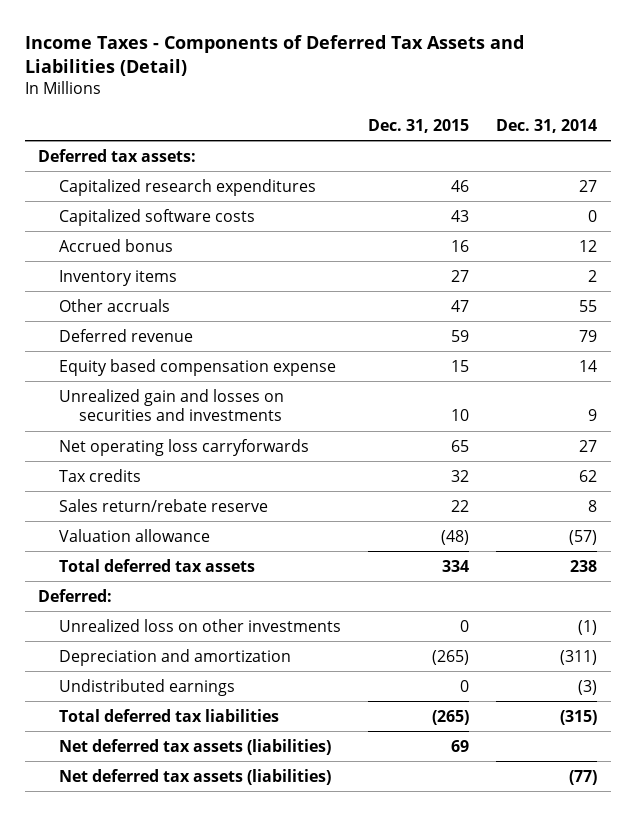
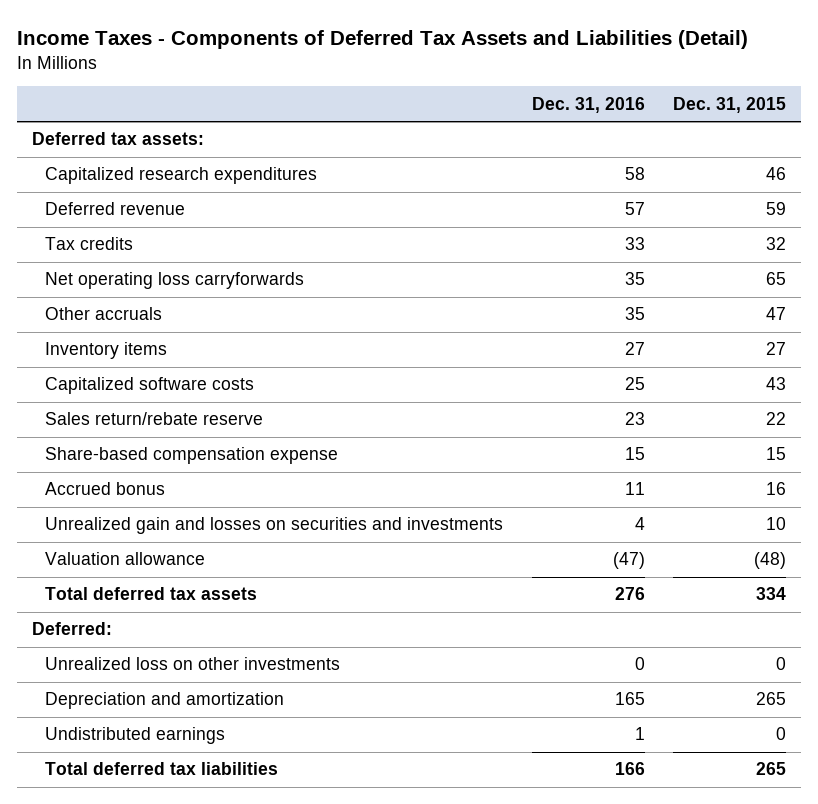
[496,118,598,133] Dec. 31, 2014 -> none
none -> [531,96,645,113] Dec. 31, 2016
[58,358,336,376] Equity based compensation expense -> none
[58,438,309,456] Net operating loss carryforwards -> [44,272,304,290] Net operating loss carryforwards
[58,298,170,312] Other accruals -> [44,307,162,321] Other accruals
[58,269,177,286] Inventory items -> [44,342,167,360] Inventory items
[58,208,255,226] Capitalized software costs -> [44,377,254,395] Capitalized software costs
none -> [44,447,338,465] Share-based compensation expense
[58,238,173,252] Accrued bonus -> [44,482,165,496] Accrued bonus
[58,388,284,422] Unrealized gain and losses on securities and investments -> [44,517,503,535] Unrealized gain and losses on securities and investments
[431,649,469,665] (265) -> [756,692,787,706] 265
[58,738,331,755] Net deferred tax assets (liabilities) -> none
[58,768,331,785] Net deferred tax assets (liabilities) -> none
[431,709,469,725] (265) -> [756,762,787,776] 265

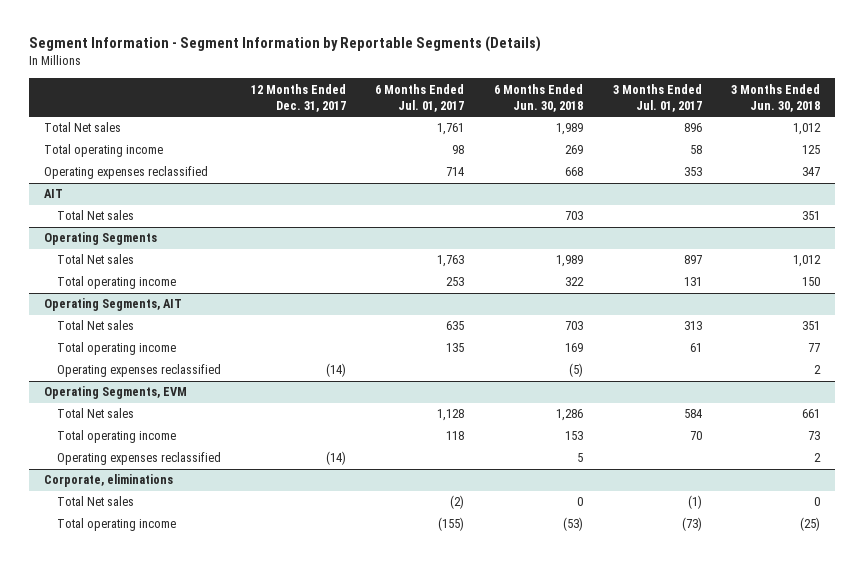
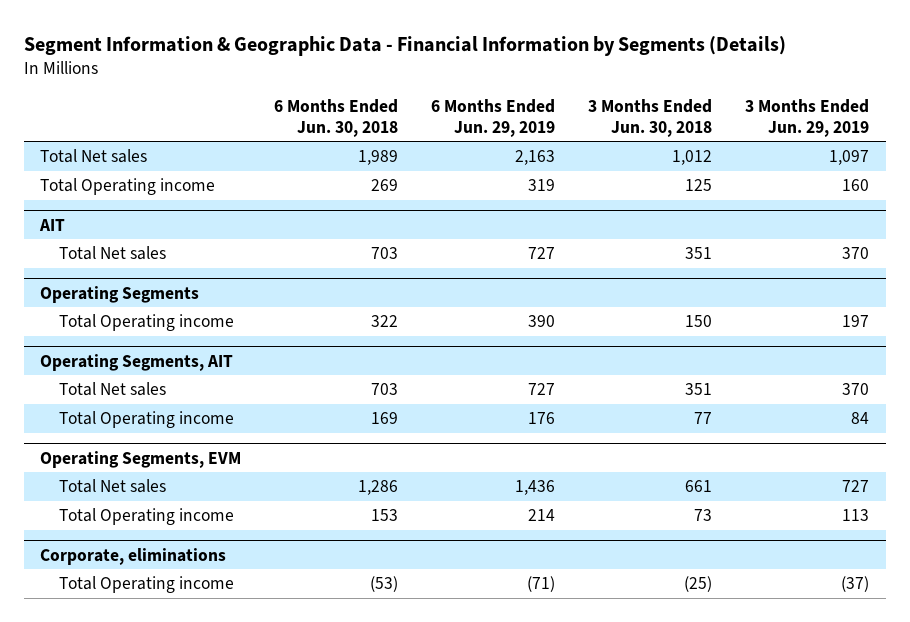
[28,36,541,53] Segment Information - Segment Information by Reportable Segments (Details) -> [23,35,786,56] Segment Information & Geographic Data - Financial Information by Segments (Details)
[250,83,346,112] 12 Months Ended Dec. 31, 2017 -> none
[375,83,465,112] 6 Months Ended Jul. 01, 2017 -> none
[612,83,702,112] 3 Months Ended Jul. 01, 2017 -> none
none -> [431,98,556,137] 6 Months Ended Jun. 29, 2019
none -> [745,98,870,137] 3 Months Ended Jun. 29, 2019
[43,166,208,180] Operating expenses reclassified -> none
[43,144,163,158] Total operating income -> [40,177,216,195] Total Operating income
[57,254,135,265] Total Net sales -> none
[57,276,177,290] Total operating income -> [59,313,235,331] Total Operating income
[57,364,222,378] Operating expenses reclassified -> none
[57,342,177,356] Total operating income -> [59,410,235,428] Total Operating income
[57,452,222,466] Operating expenses reclassified -> none
[57,430,177,444] Total operating income -> [59,507,235,525] Total Operating income
[57,496,135,507] Total Net sales -> none
[57,518,177,532] Total operating income -> [59,575,235,593] Total Operating income

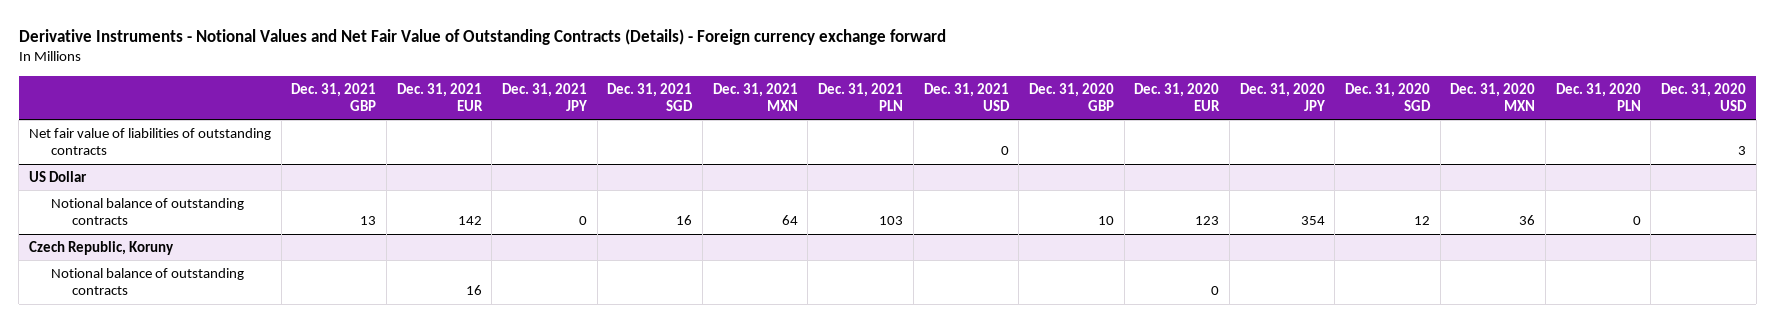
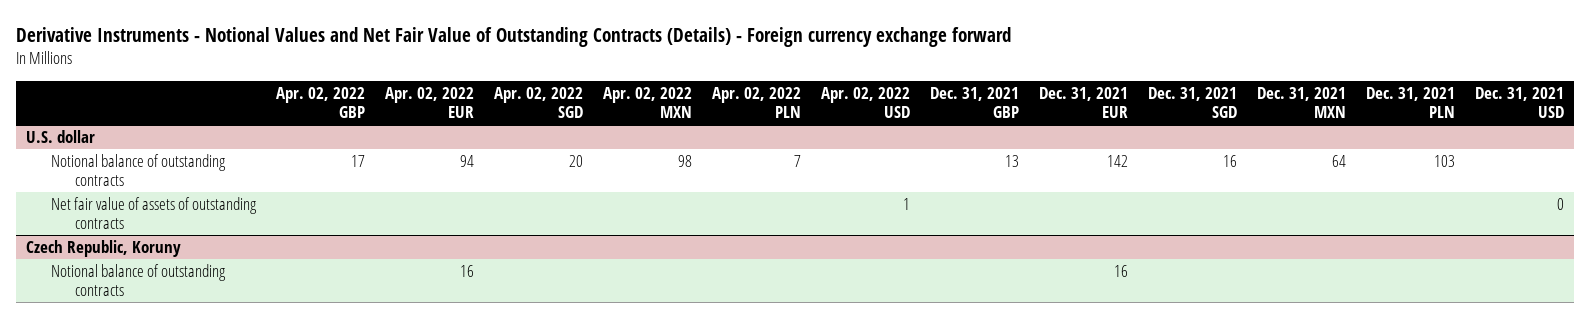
[502,82,588,111] Dec. 31, 2021 JPY -> none
[1028,82,1114,111] Dec. 31, 2020 GBP -> none
[1134,82,1221,111] Dec. 31, 2020 EUR -> none
[1239,82,1325,111] Dec. 31, 2020 JPY -> none
[1344,82,1431,111] Dec. 31, 2020 SGD -> none
[1450,82,1536,111] Dec. 31, 2020 MXN -> none
[1555,82,1641,111] Dec. 31, 2020 PLN -> none
[1660,82,1747,111] Dec. 31, 2020 USD -> none
none -> [275,86,365,119] Apr. 02, 2022 GBP
none -> [384,86,474,119] Apr. 02, 2022 EUR
none -> [493,86,583,119] Apr. 02, 2022 SGD
none -> [603,86,693,119] Apr. 02, 2022 MXN
none -> [712,86,802,119] Apr. 02, 2022 PLN
none -> [821,86,911,119] Apr. 02, 2022 USD
[29,127,272,156] Net fair value of liabilities of outstanding contracts -> none
[29,170,88,182] US Dollar -> [26,129,96,143] U.S. dollar
none -> [50,196,257,230] Net fair value of assets of outstanding contracts

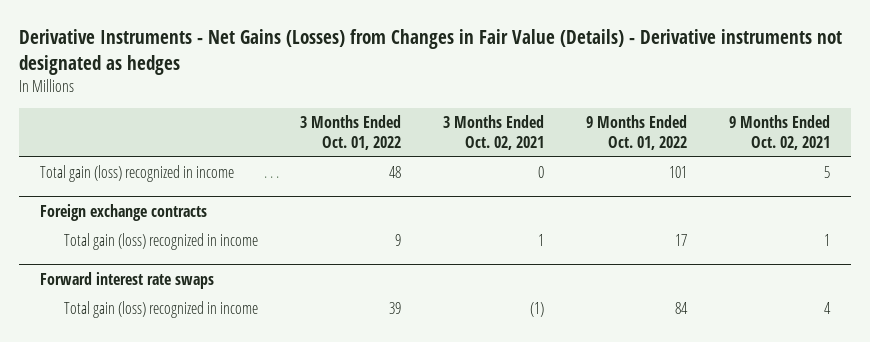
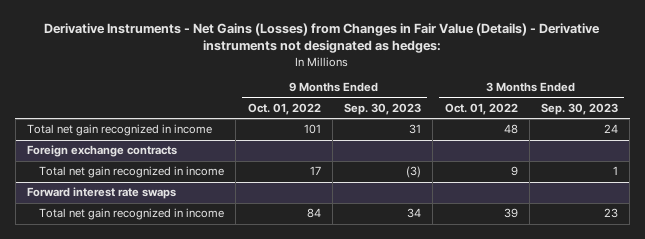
[19,29,843,75] Derivative Instruments - Net Gains (Losses) from Changes in Fair Value (Details) - Derivative instruments not designated as hedges -> [44,22,601,54] Derivative Instruments - Net Gains (Losses) from Changes in Fair Value (Details) - Derivative instruments not designated as hedges:
[442,115,544,150] 3 Months Ended Oct. 02, 2021 -> none
[729,115,831,150] 9 Months Ended Oct. 02, 2021 -> none
none -> [344,102,422,115] Sep. 30, 2023
none -> [541,102,619,115] Sep. 30, 2023
[40,165,235,183] Total gain (loss) recognized in income -> [26,124,212,137] Total net gain recognized in income
[63,233,258,251] Total gain (loss) recognized in income -> [39,166,225,179] Total net gain recognized in income
[63,301,258,319] Total gain (loss) recognized in income -> [39,208,225,221] Total net gain recognized in income

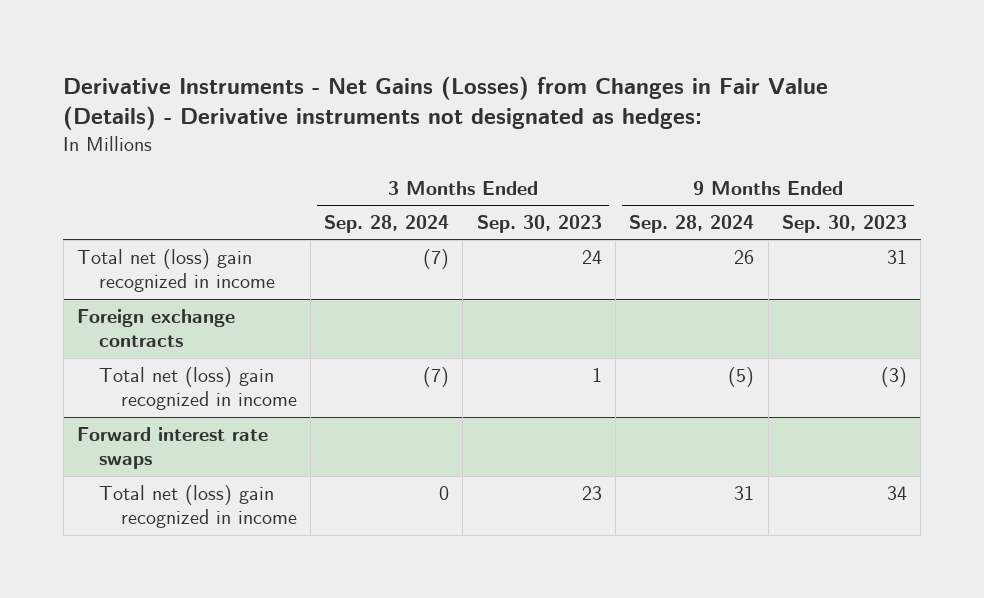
[247,102,321,115] Oct. 01, 2022 -> none
[444,102,518,115] Oct. 01, 2022 -> none
none -> [324,215,450,234] Sep. 28, 2024
none -> [629,215,755,234] Sep. 28, 2024
[26,124,212,137] Total net gain recognized in income -> [76,249,275,293] Total net (loss) gain recognized in income
[39,166,225,179] Total net gain recognized in income -> [98,367,297,411] Total net (loss) gain recognized in income
[39,208,225,221] Total net gain recognized in income -> [98,485,297,529] Total net (loss) gain recognized in income

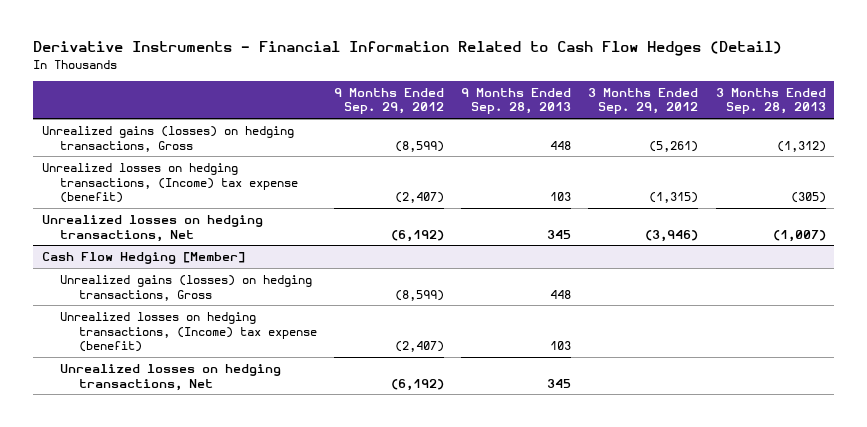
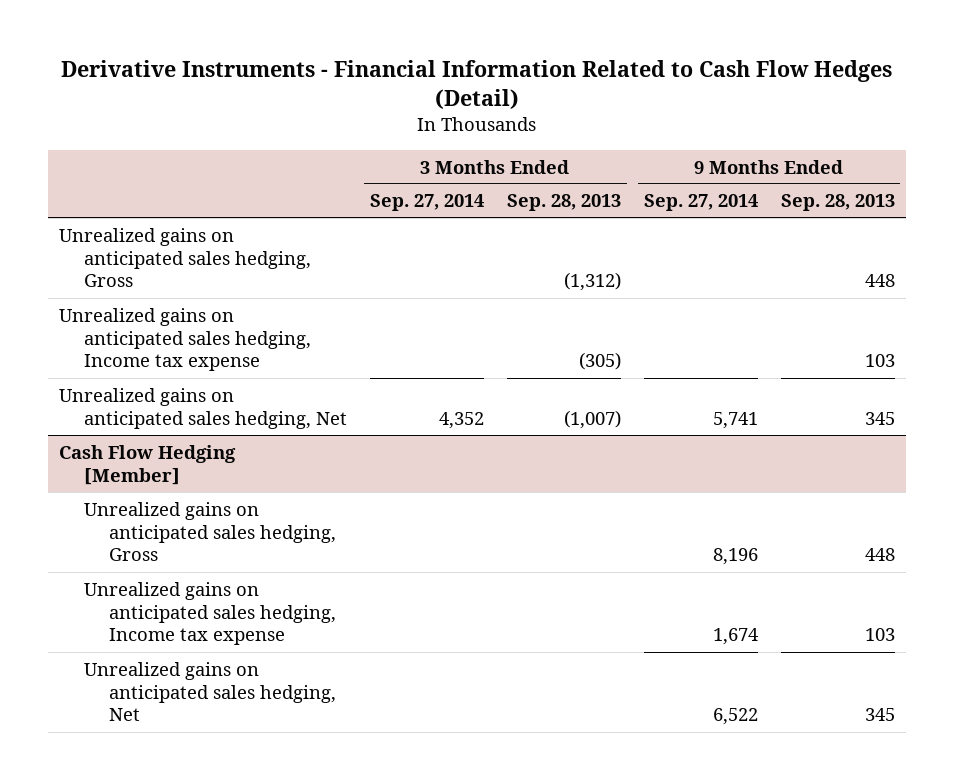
[334,87,445,115] 9 Months Ended Sep. 29, 2012 -> none
[588,87,699,115] 3 Months Ended Sep. 29, 2012 -> none
none -> [370,194,485,212] Sep. 27, 2014
none -> [643,194,758,212] Sep. 27, 2014
[41,126,294,152] Unrealized gains (losses) on hedging transactions, Gross -> [59,227,312,288] Unrealized gains on anticipated sales hedging, Gross
[41,163,299,204] Unrealized losses on hedging transactions, (Income) tax expense (benefit) -> [59,307,312,372] Unrealized gains on anticipated sales hedging, Income tax expense
[41,215,263,242] Unrealized losses on hedging transactions, Net -> [59,387,348,429] Unrealized gains on anticipated sales hedging, Net
[60,275,313,301] Unrealized gains (losses) on hedging transactions, Gross -> [84,501,336,562] Unrealized gains on anticipated sales hedging, Gross
[60,312,317,353] Unrealized losses on hedging transactions, (Income) tax expense (benefit) -> [84,581,336,646] Unrealized gains on anticipated sales hedging, Income tax expense
[60,364,282,391] Unrealized losses on hedging transactions, Net -> [84,661,336,722] Unrealized gains on anticipated sales hedging, Net

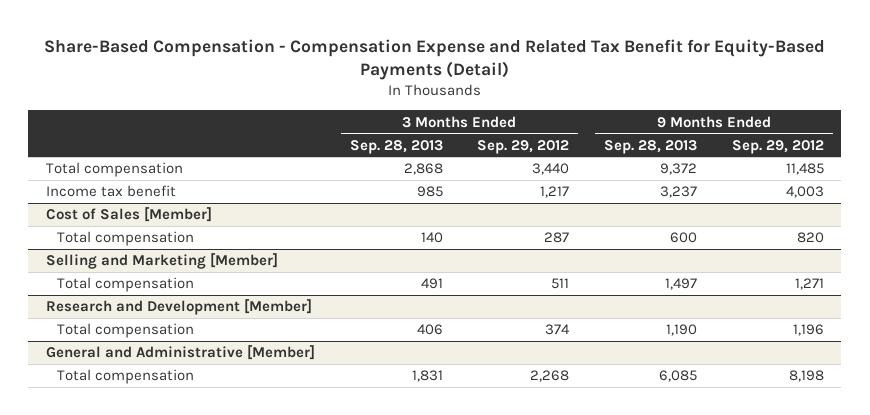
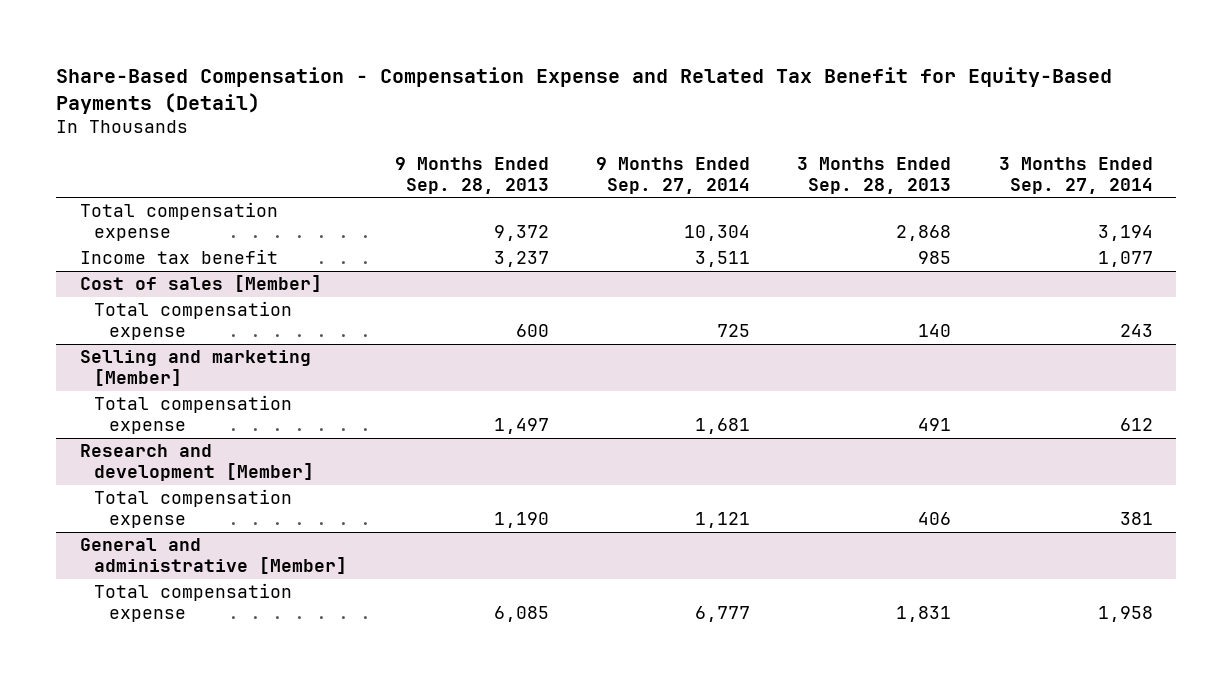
[477,139,570,154] Sep. 29, 2012 -> none
[731,139,824,154] Sep. 29, 2012 -> none
none -> [595,157,750,194] 9 Months Ended Sep. 27, 2014
none -> [998,157,1153,194] 3 Months Ended Sep. 27, 2014
[45,162,183,178] Total compensation -> [79,202,278,241] Total compensation expense
[45,207,212,223] Cost of Sales [Member] -> [79,275,322,293] Cost of sales [Member]
[56,231,194,247] Total compensation -> [94,301,293,340] Total compensation expense
[45,253,278,270] Selling and Marketing [Member] -> [79,350,311,386] Selling and marketing [Member]
[56,277,194,293] Total compensation -> [94,395,293,434] Total compensation expense
[45,299,312,316] Research and Development [Member] -> [79,444,315,481] Research and development [Member]
[56,323,194,339] Total compensation -> [94,489,293,528] Total compensation expense
[45,345,315,361] General and Administrative [Member] -> [79,538,348,574] General and administrative [Member]
[56,369,194,385] Total compensation -> [94,583,293,622] Total compensation expense

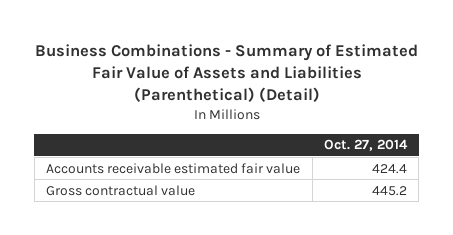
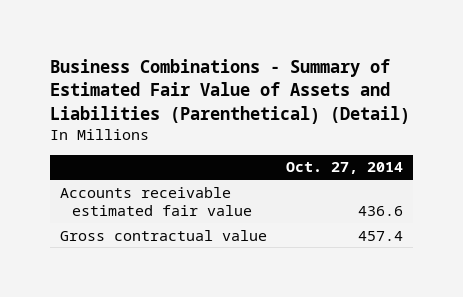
[372,163,408,174] 424.4 -> [358,206,404,217] 436.6
[372,185,408,196] 445.2 -> [358,230,404,241] 457.4

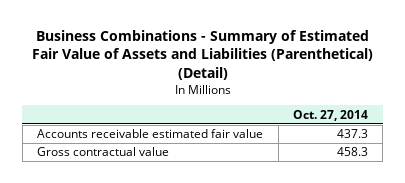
[358,206,404,217] 436.6 -> [336,129,368,139] 437.3
[358,230,404,241] 457.4 -> [336,147,368,157] 458.3

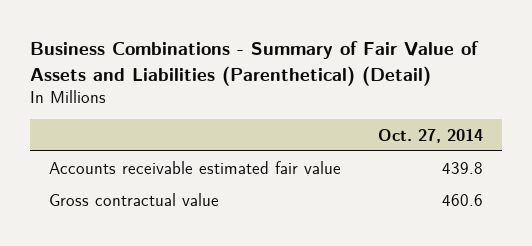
[31,29,373,80] Business Combinations - Summary of Estimated Fair Value of Assets and Liabilities (Parenthetical) (Detail) -> [30,41,480,86] Business Combinations - Summary of Fair Value of Assets and Liabilities (Parenthetical) (Detail)
[336,129,368,139] 437.3 -> [442,161,484,174] 439.8
[336,147,368,157] 458.3 -> [442,193,484,206] 460.6

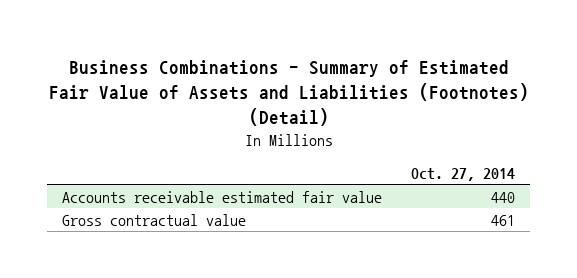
[30,41,480,86] Business Combinations - Summary of Fair Value of Assets and Liabilities (Parenthetical) (Detail) -> [48,59,529,126] Business Combinations - Summary of Estimated Fair Value of Assets and Liabilities (Footnotes) (Detail)
[442,161,484,174] 439.8 -> [491,191,516,203] 440
[442,193,484,206] 460.6 -> [491,214,516,226] 461

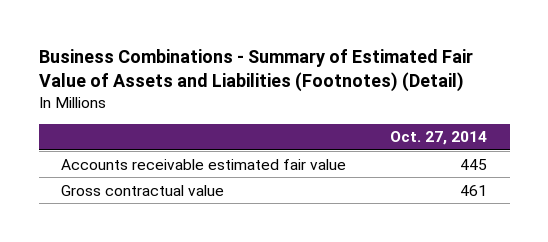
[491,191,516,203] 440 -> [460,158,488,170] 445

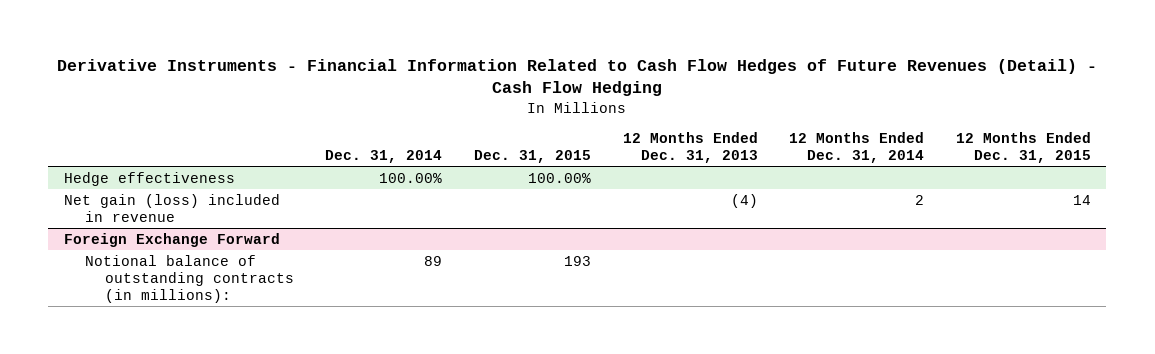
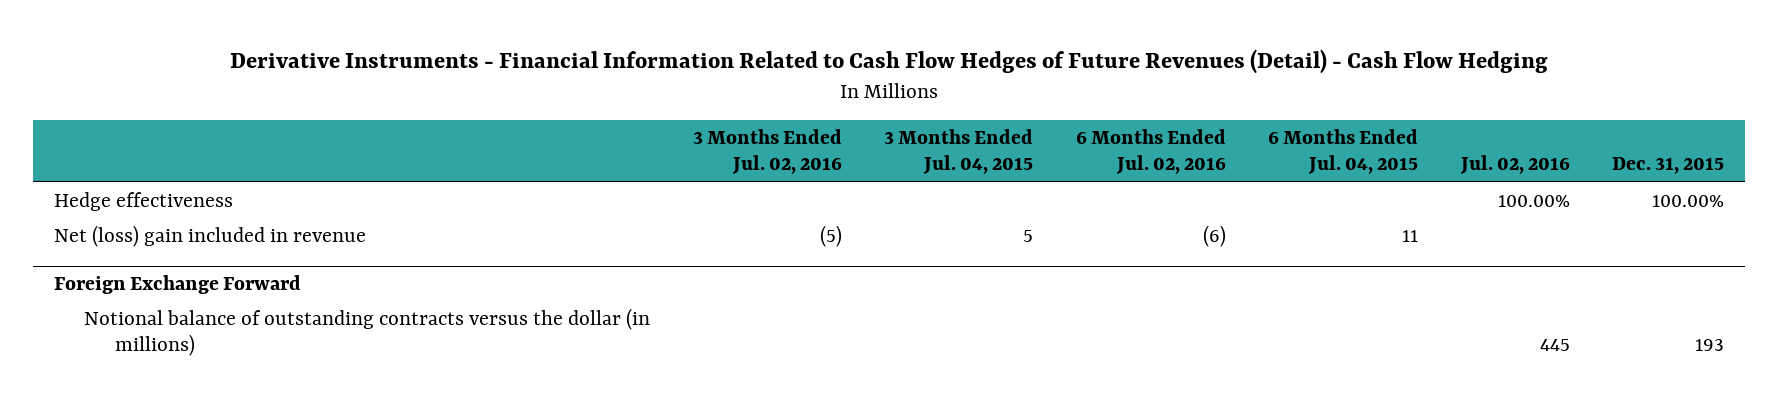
[325,149,443,163] Dec. 31, 2014 -> none
[622,131,758,163] 12 Months Ended Dec. 31, 2013 -> none
[789,131,925,163] 12 Months Ended Dec. 31, 2014 -> none
[955,131,1091,163] 12 Months Ended Dec. 31, 2015 -> none
none -> [692,129,842,175] 3 Months Ended Jul. 02, 2016
none -> [884,129,1034,175] 3 Months Ended Jul. 04, 2015
none -> [1075,129,1226,175] 6 Months Ended Jul. 02, 2016
none -> [1268,129,1419,175] 6 Months Ended Jul. 04, 2015
none -> [1459,155,1570,175] Jul. 02, 2016
[64,193,281,222] Net gain (loss) included in revenue -> [54,225,367,248] Net (loss) gain included in revenue
[84,254,294,303] Notional balance of outstanding contracts (in millions): -> [84,308,651,357] Notional balance of outstanding contracts versus the dollar (in millions)

